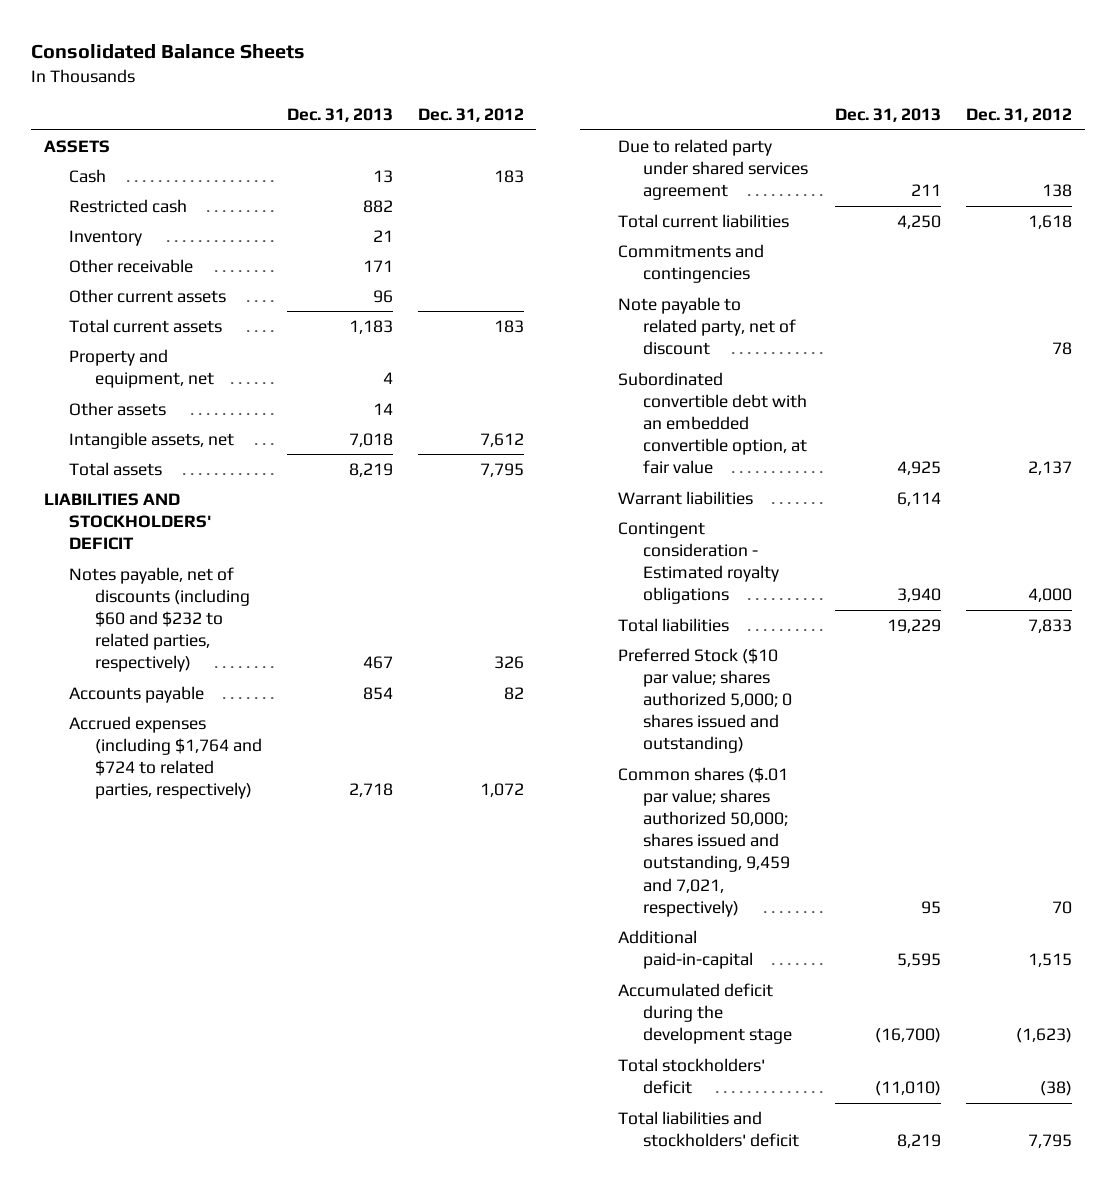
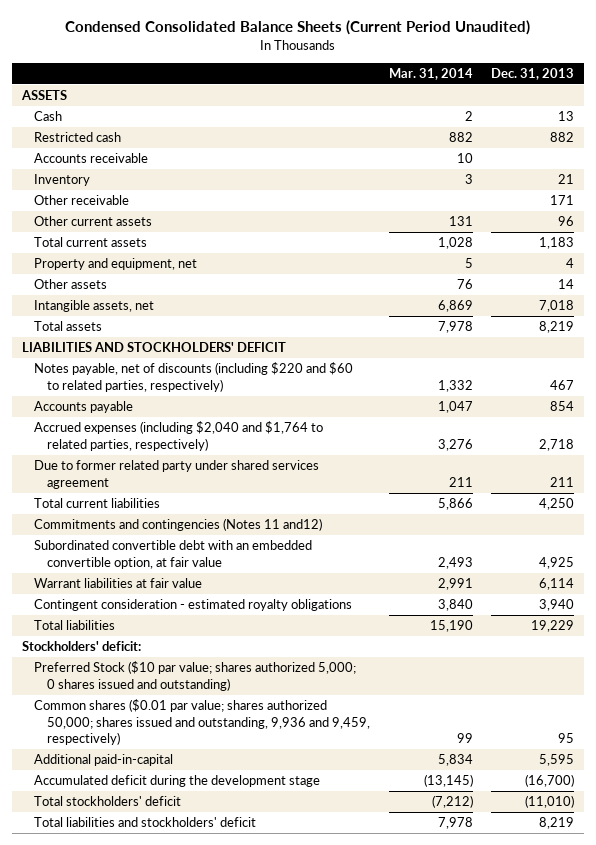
[31,44,306,60] Consolidated Balance Sheets -> [65,20,531,36] Condensed Consolidated Balance Sheets (Current Period Unaudited)
[417,108,524,123] Dec. 31, 2012 -> none
none -> [388,67,473,80] Mar. 31, 2014
none -> [34,153,149,164] Accounts receivable
[69,566,250,673] Notes payable, net of discounts (including $60 and $232 to related parties, respectively) -> [34,362,354,392] Notes payable, net of discounts (including $220 and $60 to related parties, respectively)
[69,715,262,800] Accrued expenses (including $1,764 and $724 to related parties, respectively) -> [34,421,324,451] Accrued expenses (including $2,040 and $1,764 to related parties, respectively)
[617,138,809,201] Due to related party under shared services agreement -> [34,460,320,489] Due to former related party under shared services agreement
[617,296,797,356] Note payable to related party, net of discount -> none
[617,243,764,284] Commitments and contingencies -> [34,518,323,532] Commitments and contingencies (Notes 11 and12)
[617,490,753,505] Warrant liabilities -> [34,578,203,589] Warrant liabilities at fair value
[617,521,780,605] Contingent consideration - Estimated royalty obligations -> [34,599,353,612] Contingent consideration - estimated royalty obligations
none -> [21,641,141,652] Stockholders' deficit:
[617,766,791,917] Common shares ($.01 par value; shares authorized 50,000; shares issued and outstanding, 9,459 and 7,021, respectively) -> [34,699,370,745] Common shares ($0.01 par value; shares authorized 50,000; shares issued and outstanding, 9,936 and 9,459, respectively)

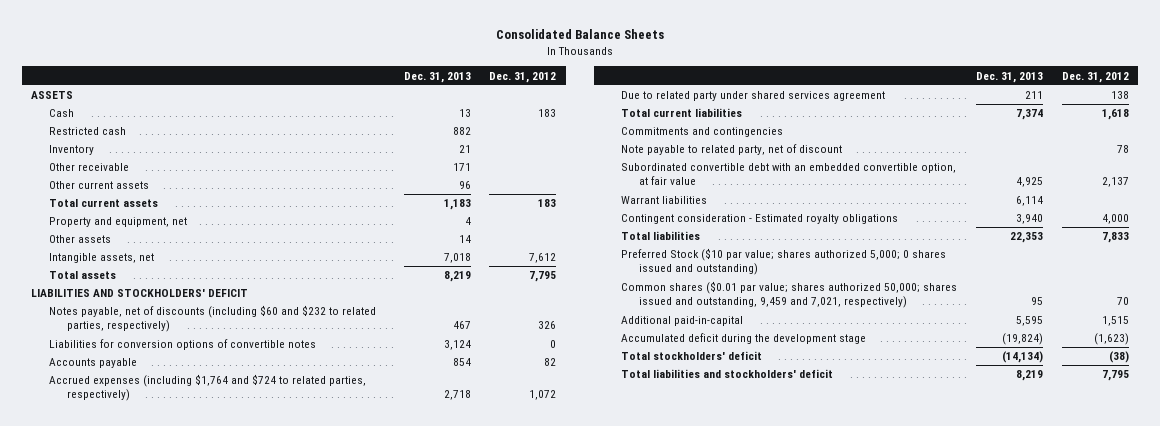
[65,20,531,36] Condensed Consolidated Balance Sheets (Current Period Unaudited) -> [495,29,664,40] Consolidated Balance Sheets
[388,67,473,80] Mar. 31, 2014 -> none
none -> [489,71,557,83] Dec. 31, 2012
[34,153,149,164] Accounts receivable -> none
[34,362,354,392] Notes payable, net of discounts (including $220 and $60 to related parties, respectively) -> [49,305,377,333] Notes payable, net of discounts (including $60 and $232 to related parties, respectively)
none -> [49,339,317,351] Liabilities for conversion options of convertible notes
[34,421,324,451] Accrued expenses (including $2,040 and $1,764 to related parties, respectively) -> [49,374,367,402] Accrued expenses (including $1,764 and $724 to related parties, respectively)
[34,460,320,489] Due to former related party under shared services agreement -> [621,91,886,102] Due to related party under shared services agreement
[539,498,575,511] 4,250 -> [1016,109,1044,121] 7,374
[34,518,323,532] Commitments and contingencies (Notes 11 and12) -> [621,127,784,138] Commitments and contingencies
none -> [621,144,843,156] Note payable to related party, net of discount
[21,641,141,652] Stockholders' deficit: -> none
[34,578,203,589] Warrant liabilities at fair value -> [621,196,708,205] Warrant liabilities
[34,599,353,612] Contingent consideration - estimated royalty obligations -> [621,214,899,225] Contingent consideration - Estimated royalty obligations
[531,620,575,633] 19,229 -> [1010,232,1044,244] 22,353
[34,699,370,745] Common shares ($0.01 par value; shares authorized 50,000; shares issued and outstanding, 9,936 and 9,459, respectively) -> [621,281,958,309] Common shares ($0.01 par value; shares authorized 50,000; shares issued and outstanding, 9,459 and 7,021, respectively)
[525,774,575,788] (16,700) -> [1002,333,1044,346] (19,824)
[525,795,575,809] (11,010) -> [1002,351,1044,364] (14,134)

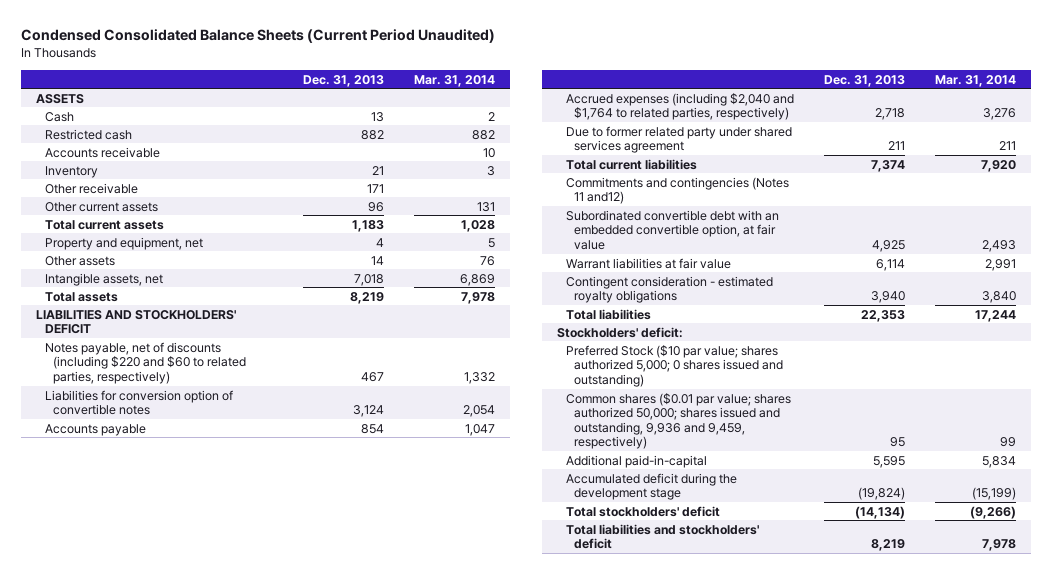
[495,29,664,40] Consolidated Balance Sheets -> [20,29,495,44] Condensed Consolidated Balance Sheets (Current Period Unaudited)
[489,71,557,83] Dec. 31, 2012 -> none
none -> [413,74,495,87] Mar. 31, 2014
none -> [44,146,160,158] Accounts receivable
[49,305,377,333] Notes payable, net of discounts (including $60 and $232 to related parties, respectively) -> [44,341,247,384] Notes payable, net of discounts (including $220 and $60 to related parties, respectively)
[49,339,317,351] Liabilities for conversion options of convertible notes -> [44,389,233,416] Liabilities for conversion option of convertible notes
[49,374,367,402] Accrued expenses (including $1,764 and $724 to related parties, respectively) -> [565,92,794,121] Accrued expenses (including $2,040 and $1,764 to related parties, respectively)
[621,91,886,102] Due to related party under shared services agreement -> [565,125,792,154] Due to former related party under shared services agreement
[621,144,843,156] Note payable to related party, net of discount -> none
[621,127,784,138] Commitments and contingencies -> [565,176,789,205] Commitments and contingencies (Notes 11 and12)
[621,196,708,205] Warrant liabilities -> [565,257,731,269] Warrant liabilities at fair value
[621,214,899,225] Contingent consideration - Estimated royalty obligations -> [565,275,773,304] Contingent consideration - estimated royalty obligations
none -> [556,326,683,338] Stockholders' deficit:
[621,281,958,309] Common shares ($0.01 par value; shares authorized 50,000; shares issued and outstanding, 9,459 and 7,021, respectively) -> [565,392,791,450] Common shares ($0.01 par value; shares authorized 50,000; shares issued and outstanding, 9,936 and 9,459, respectively)

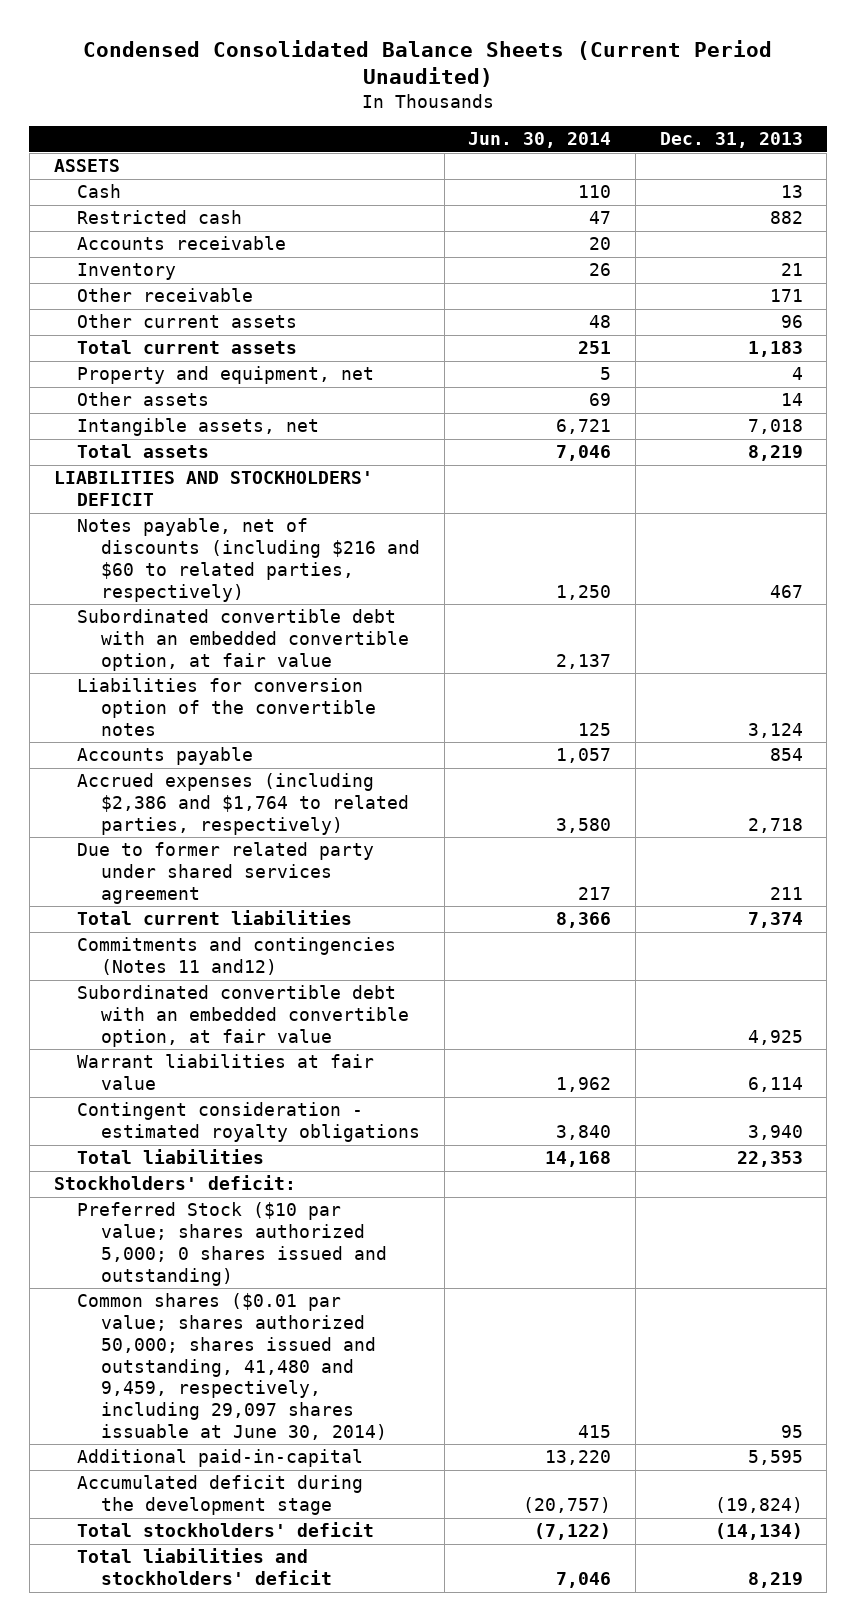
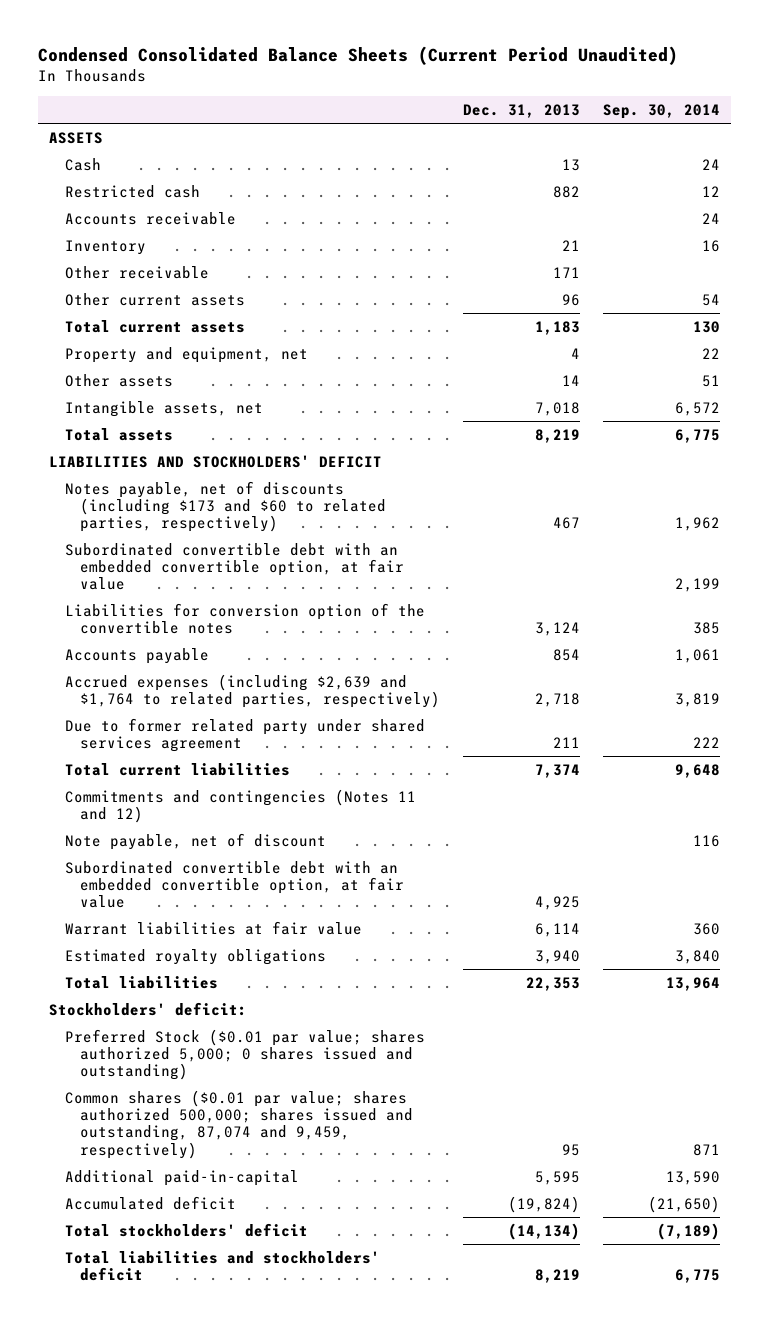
[468,132,612,149] Jun. 30, 2014 -> none
none -> [602,104,720,120] Sep. 30, 2014
[77,518,421,602] Notes payable, net of discounts (including $216 and $60 to related parties, respectively) -> [64,480,387,533] Notes payable, net of discounts (including $173 and $60 to related parties, respectively)
[77,773,410,835] Accrued expenses (including $2,386 and $1,764 to related parties, respectively) -> [64,673,441,708] Accrued expenses (including $2,639 and $1,764 to related parties, respectively)
[77,937,397,976] Commitments and contingencies (Notes 11 and12) -> [64,788,416,823] Commitments and contingencies (Notes 11 and 12)
none -> [64,832,326,850] Note payable, net of discount
[77,1102,421,1143] Contingent consideration - estimated royalty obligations -> [64,948,326,965] Estimated royalty obligations
[77,1202,388,1286] Preferred Stock ($10 par value; shares authorized 5,000; 0 shares issued and outstanding) -> [64,1028,425,1081] Preferred Stock ($0.01 par value; shares authorized 5,000; 0 shares issued and outstanding)
[77,1293,388,1440] Common shares ($0.01 par value; shares authorized 50,000; shares issued and outstanding, 41,480 and 9,459, respectively, including 29,097 shares issuable at June 30, 2014) -> [64,1089,414,1159] Common shares ($0.01 par value; shares authorized 500,000; shares issued and outstanding, 87,074 and 9,459, respectively)
[77,1475,364,1516] Accumulated deficit during the development stage -> [64,1195,236,1210] Accumulated deficit

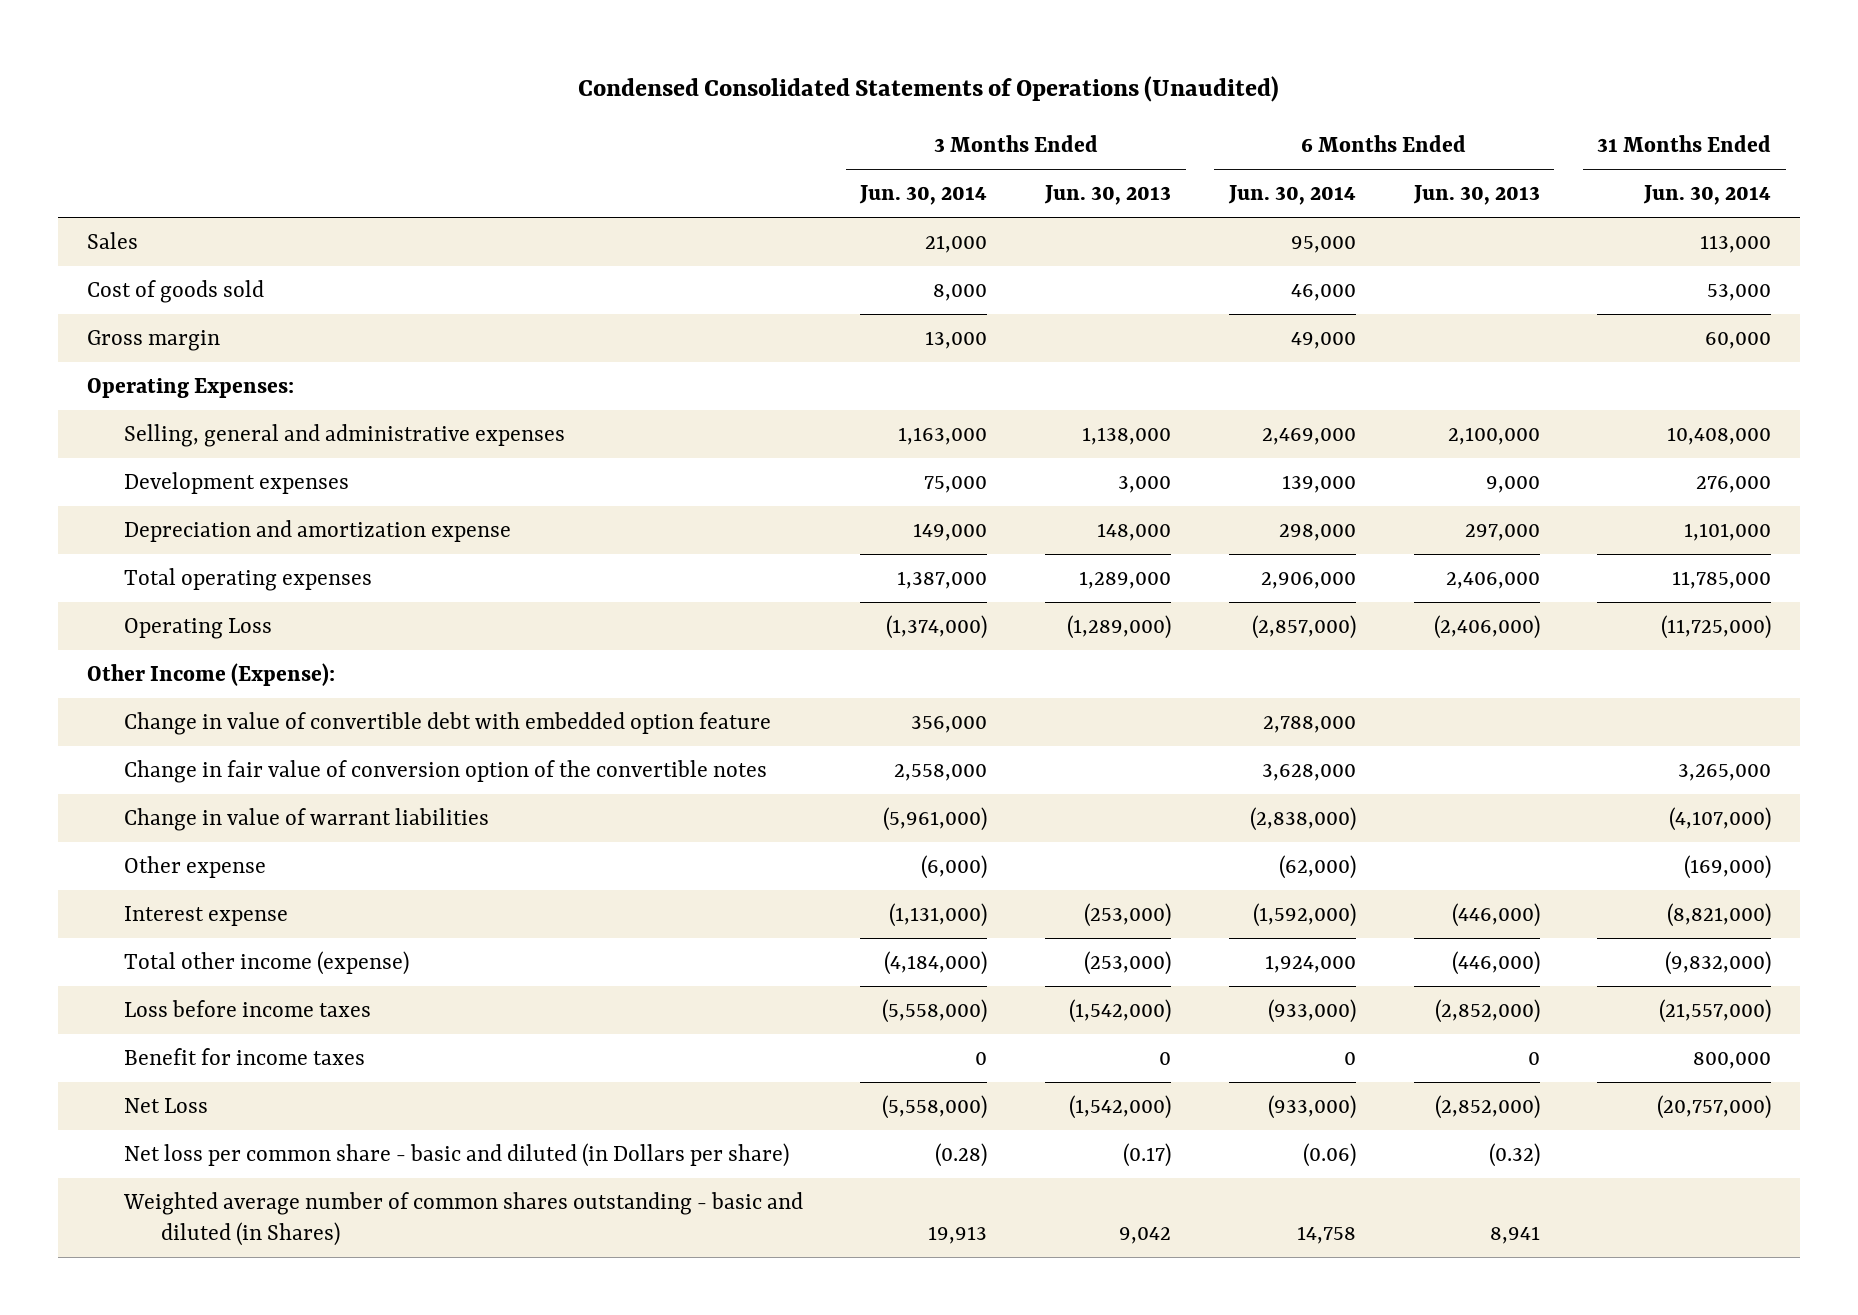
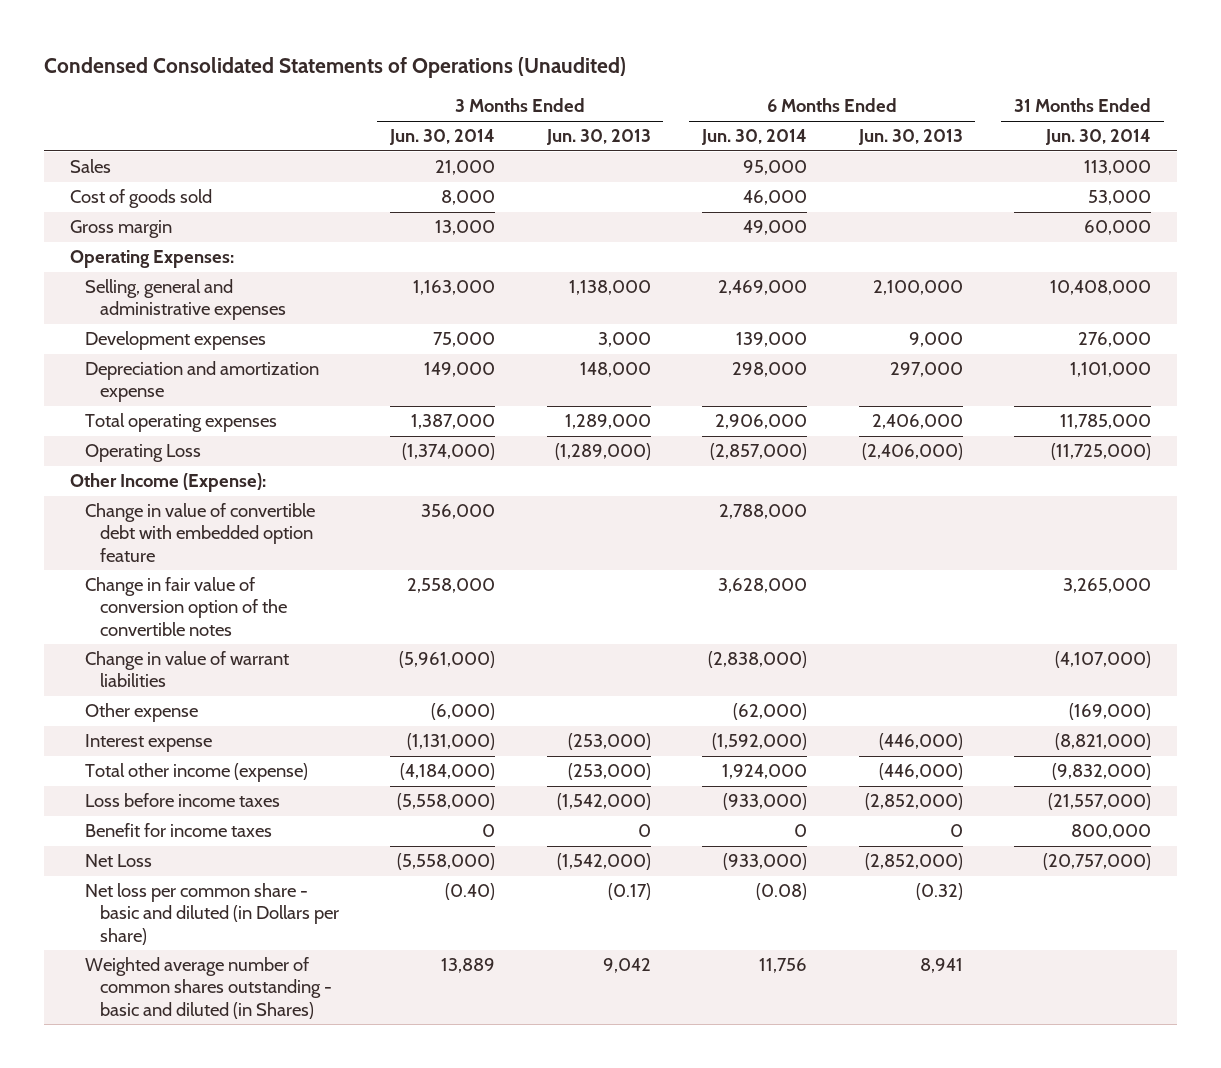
[935,1143,988,1168] (0.28) -> [445,883,496,901] (0.40)
[1302,1143,1356,1168] (0.06) -> [756,883,808,901] (0.08)
[928,1226,988,1245] 19,913 -> [441,958,496,974] 13,889
[1296,1226,1356,1245] 14,758 -> [759,958,808,974] 11,756

